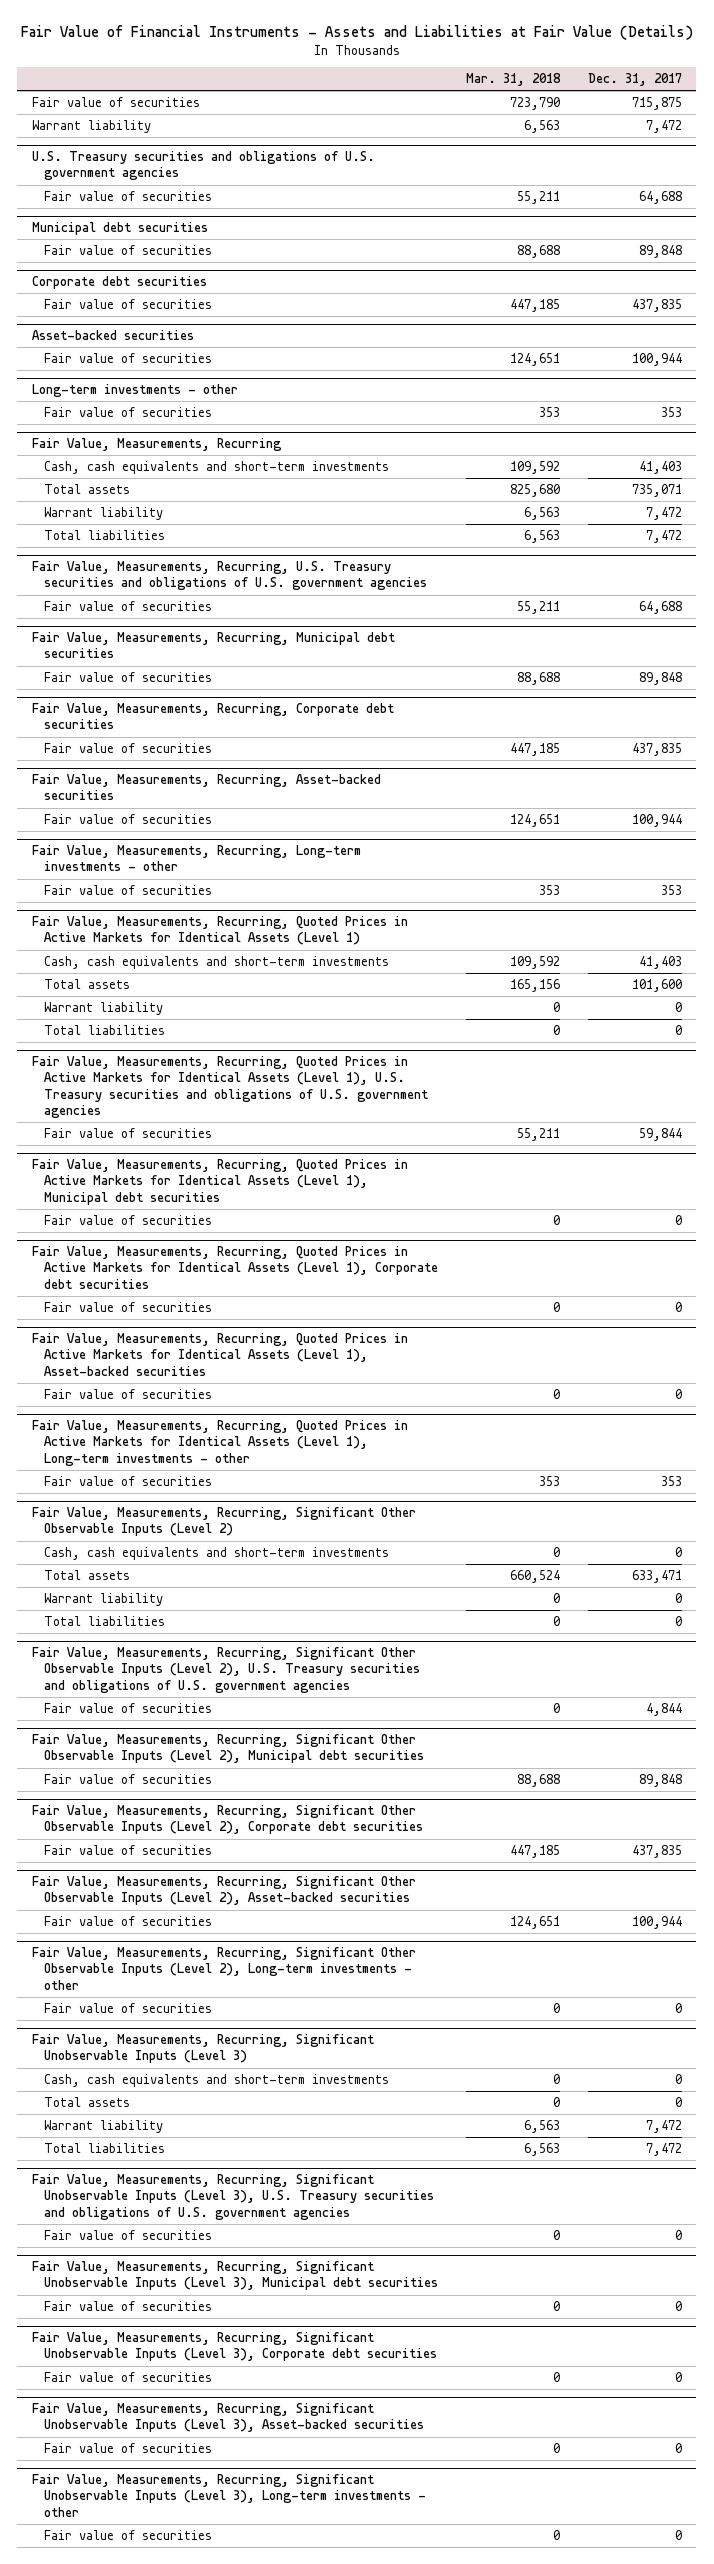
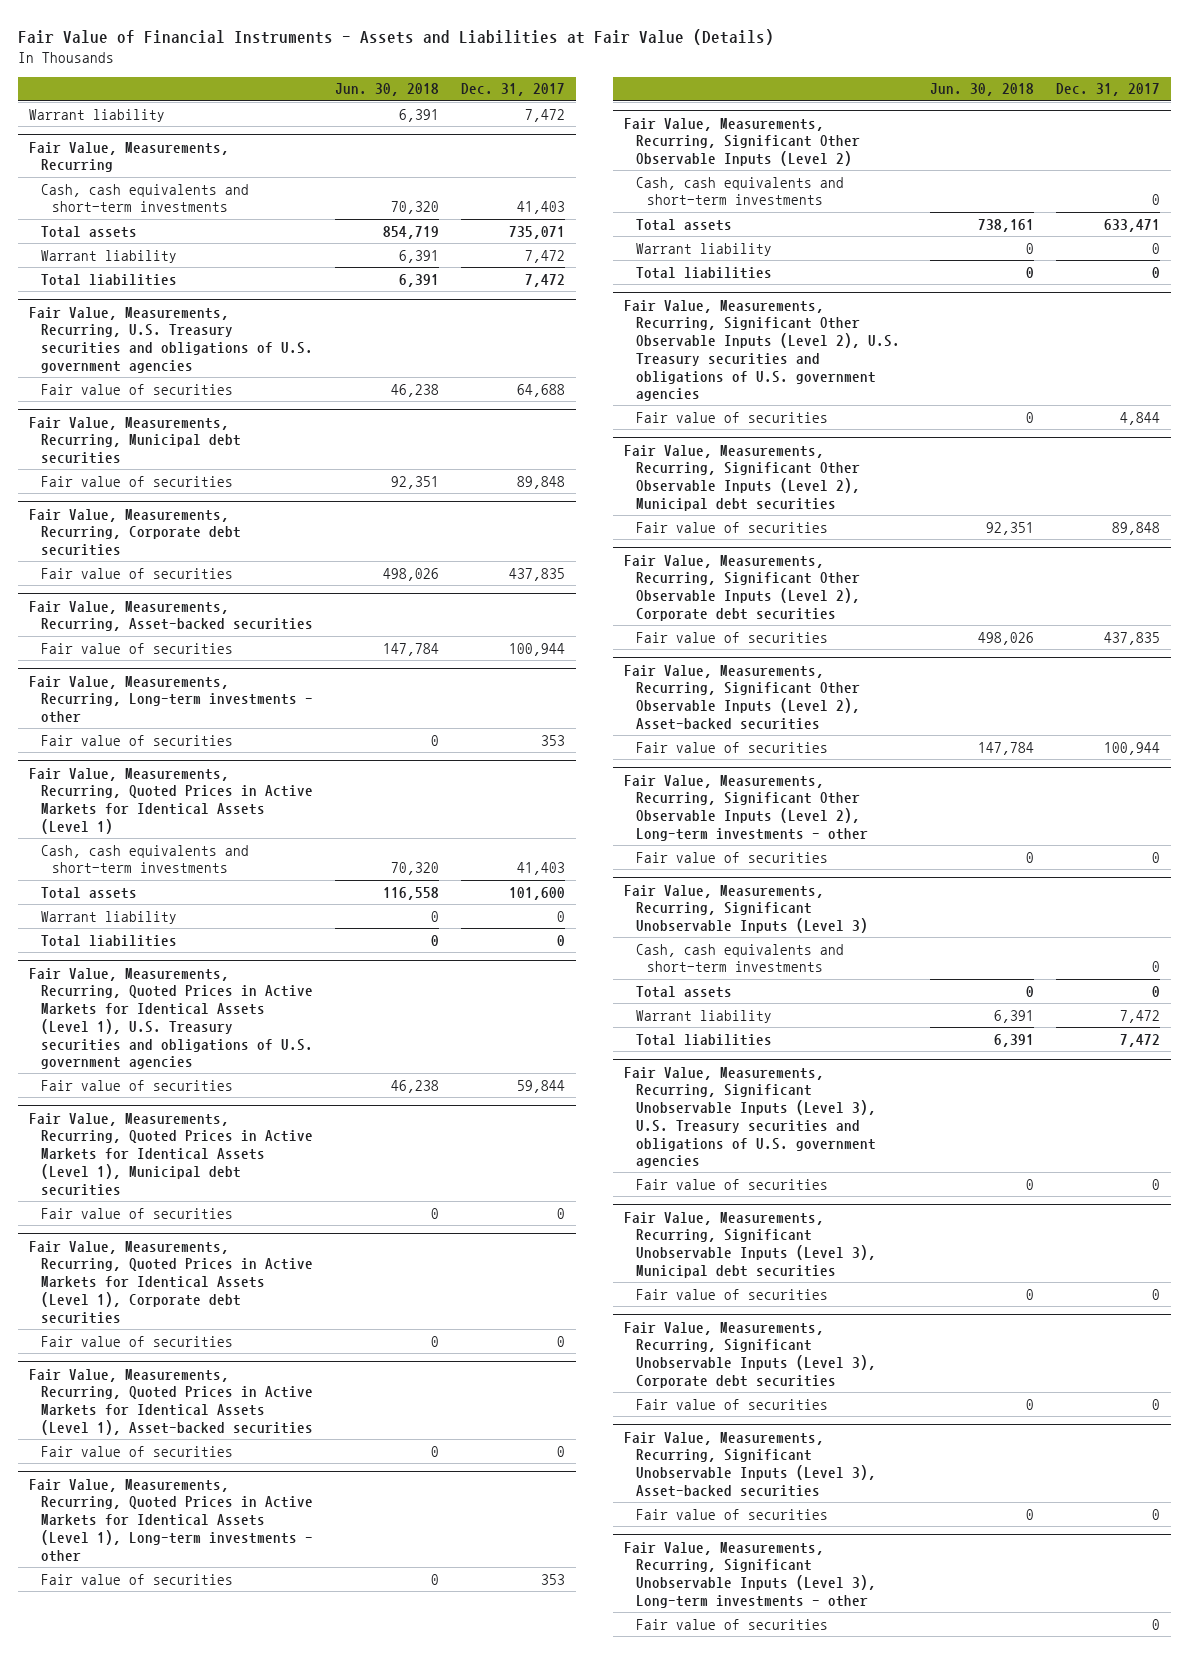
[466,73,562,87] Mar. 31, 2018 -> none
none -> [334,83,439,97] Jun. 30, 2018
[31,96,200,107] Fair value of securities -> none
[31,151,375,181] U.S. Treasury securities and obligations of U.S. government agencies -> none
[43,190,212,201] Fair value of securities -> none
[31,222,208,236] Municipal debt securities -> none
[43,244,212,255] Fair value of securities -> none
[31,276,207,290] Corporate debt securities -> none
[43,298,212,309] Fair value of securities -> none
[31,330,194,341] Asset-backed securities -> none
[43,352,212,363] Fair value of securities -> none
[31,384,238,398] Long-term investments - other -> none
[43,406,212,417] Fair value of securities -> none

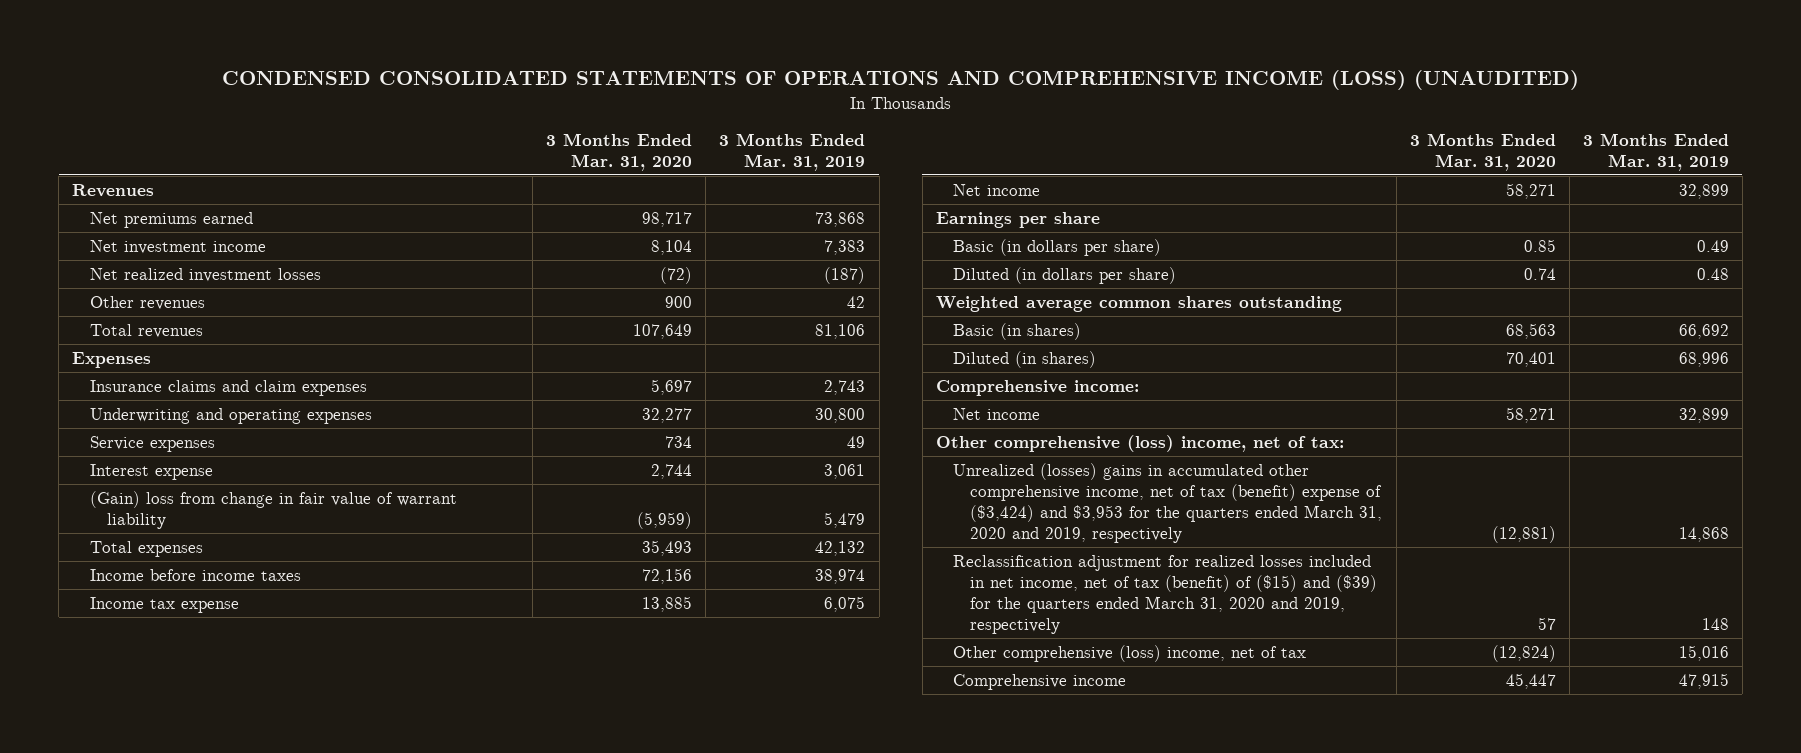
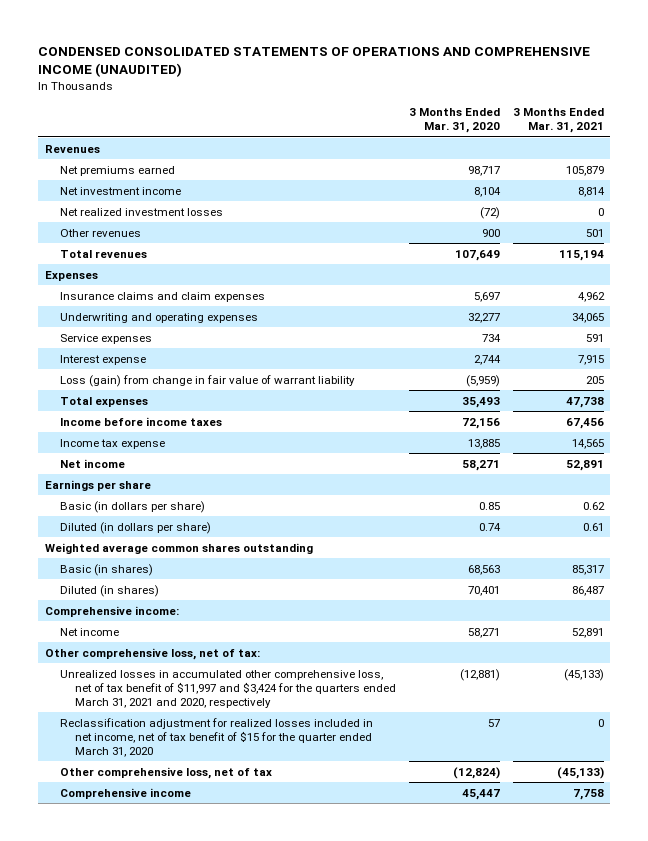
[221,70,1579,91] CONDENSED CONSOLIDATED STATEMENTS OF OPERATIONS AND COMPREHENSIVE INCOME (LOSS) (UNAUDITED) -> [38,47,591,78] CONDENSED CONSOLIDATED STATEMENTS OF OPERATIONS AND COMPREHENSIVE INCOME (UNAUDITED)
[719,132,866,171] 3 Months Ended Mar. 31, 2019 -> none
none -> [512,108,604,134] 3 Months Ended Mar. 31, 2021
[89,490,457,529] (Gain) loss from change in fair value of warrant liability -> [59,374,355,387] Loss (gain) from change in fair value of warrant liability
[935,434,1344,452] Other comprehensive (loss) income, net of tax: -> [44,647,260,660] Other comprehensive loss, net of tax:
[953,462,1383,544] Unrealized (losses) gains in accumulated other comprehensive income, net of tax (benefit) expense of ($3,424) and $3,953 for the quarters ended March 31, 2020 and 2019, respectively -> [59,669,397,708] Unrealized losses in accumulated other comprehensive loss, net of tax benefit of $11,997 and $3,424 for the quarters ended March 31, 2021 and 2020, respectively
[953,554,1378,635] Reclassification adjustment for realized losses included in net income, net of tax (benefit) of ($15) and ($39) for the quarters ended March 31, 2020 and 2019, respectively -> [59,717,373,757] Reclassification adjustment for realized losses included in net income, net of tax benefit of $15 for the quarter ended March 31, 2020
[953,644,1307,662] Other comprehensive (loss) income, net of tax -> [59,766,272,779] Other comprehensive loss, net of tax

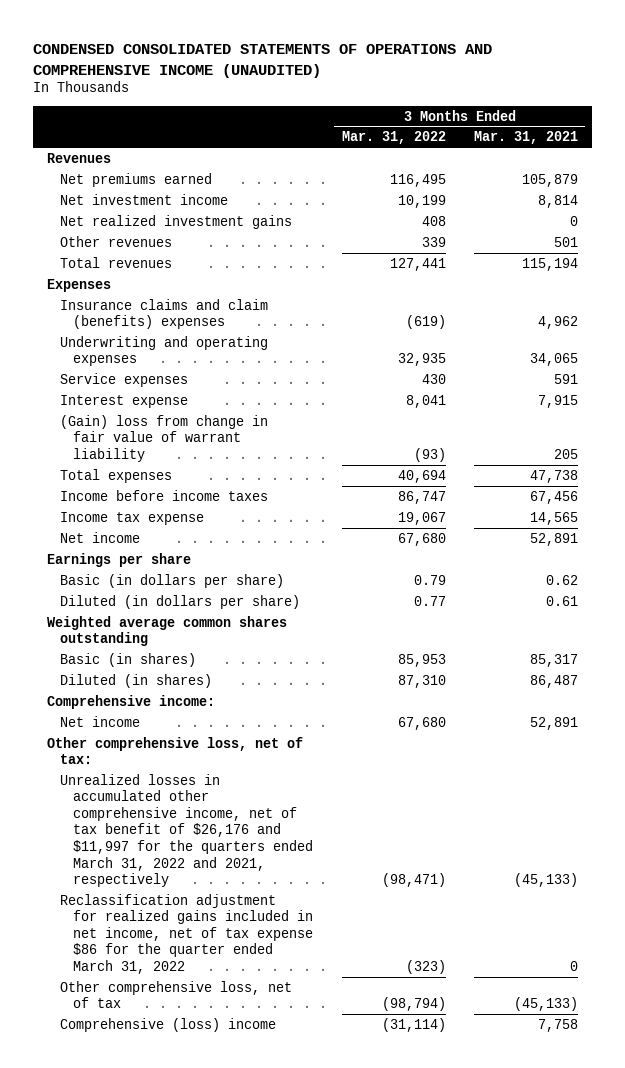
[408,108,500,134] 3 Months Ended Mar. 31, 2020 -> none
none -> [341,131,446,145] Mar. 31, 2022
[59,207,223,216] Net realized investment losses -> [60,214,293,229] Net realized investment gains
[59,291,265,302] Insurance claims and claim expenses -> [60,298,269,330] Insurance claims and claim (benefits) expenses
[59,374,355,387] Loss (gain) from change in fair value of warrant liability -> [60,414,269,462] (Gain) loss from change in fair value of warrant liability
[59,669,397,708] Unrealized losses in accumulated other comprehensive loss, net of tax benefit of $11,997 and $3,424 for the quarters ended March 31, 2021 and 2020, respectively -> [60,773,314,888] Unrealized losses in accumulated other comprehensive income, net of tax benefit of $26,176 and $11,997 for the quarters ended March 31, 2022 and 2021, respectively
[59,717,373,757] Reclassification adjustment for realized losses included in net income, net of tax benefit of $15 for the quarter ended March 31, 2020 -> [60,893,314,974] Reclassification adjustment for realized gains included in net income, net of tax expense $86 for the quarter ended March 31, 2022
[59,787,191,799] Comprehensive income -> [60,1017,277,1032] Comprehensive (loss) income

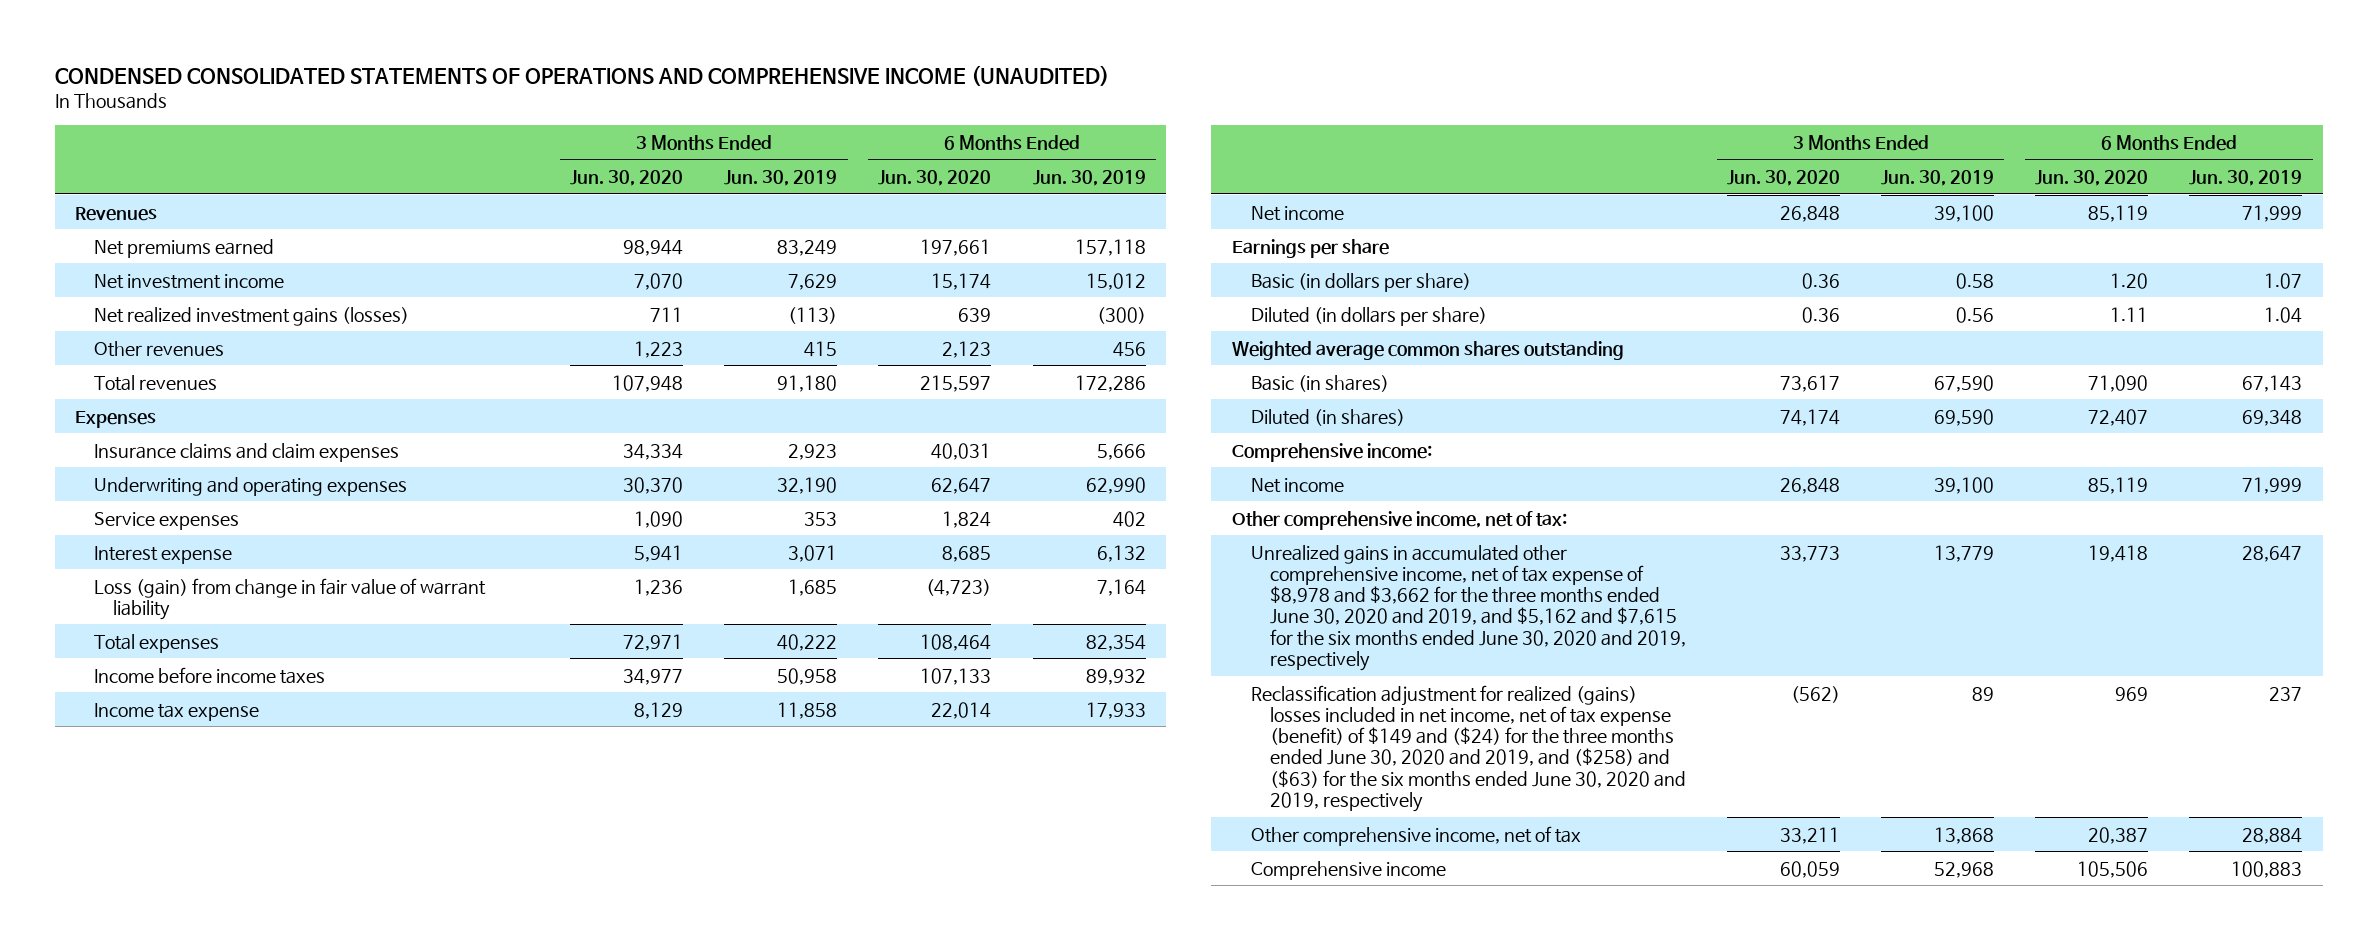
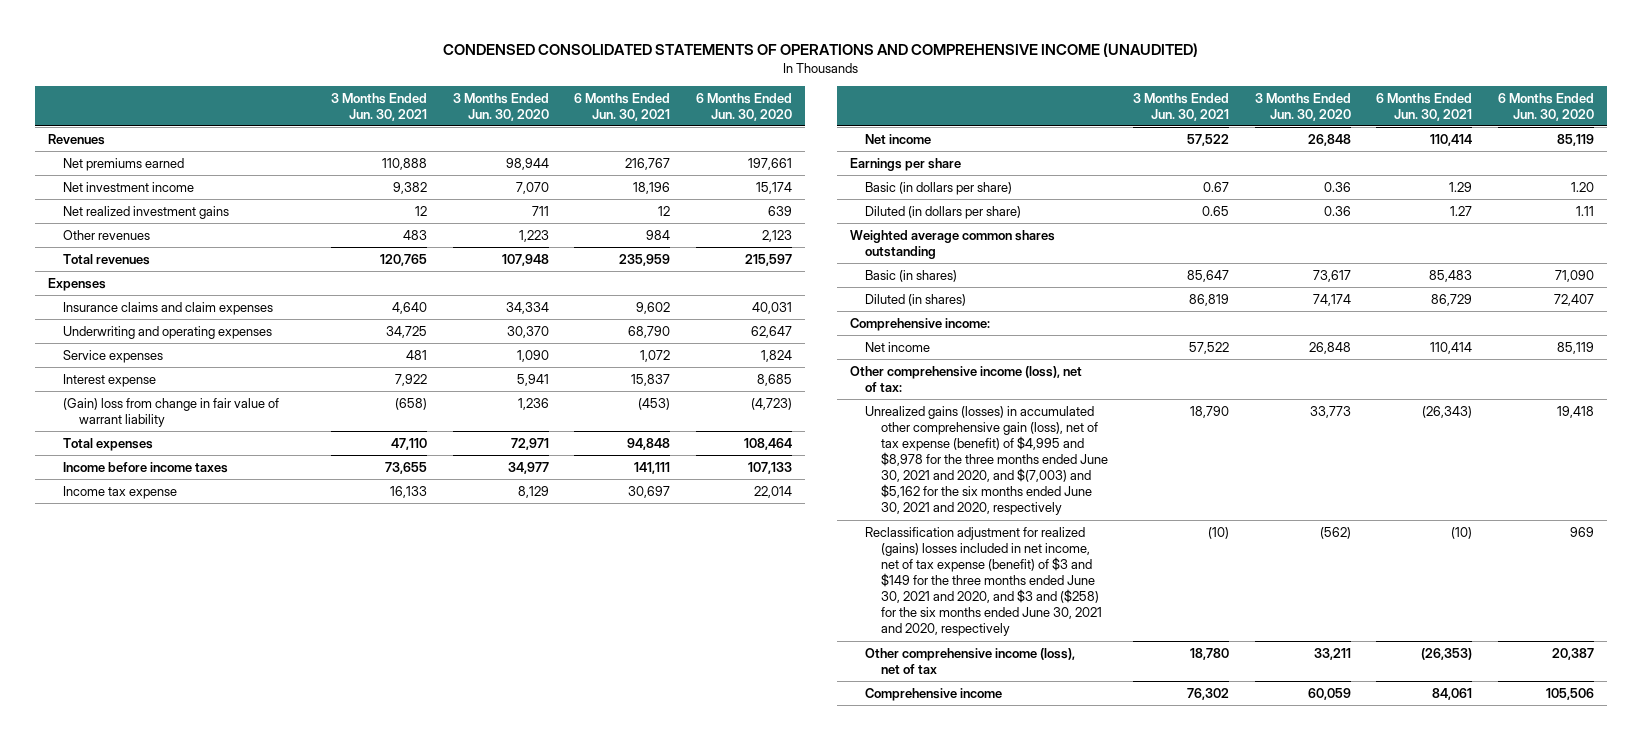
[724,170,838,187] Jun. 30, 2019 -> none
[1032,170,1146,187] Jun. 30, 2019 -> none
none -> [331,92,428,121] 3 Months Ended Jun. 30, 2021
none -> [574,92,671,121] 6 Months Ended Jun. 30, 2021
[94,306,410,326] Net realized investment gains (losses) -> [63,205,230,219] Net realized investment gains
[94,577,487,620] Loss (gain) from change in fair value of warrant liability -> [63,397,280,427] (Gain) loss from change in fair value of warrant liability
[1232,510,1568,530] Other comprehensive income, net of tax: -> [849,365,1082,392] Other comprehensive income (loss), net of tax:
[1250,544,1686,672] Unrealized gains in accumulated other comprehensive income, net of tax expense of $8,978 and $3,662 for the three months ended June 30, 2020 and 2019, and $5,162 and $7,615 for the six months ended June 30, 2020 and 2019, respectively -> [865,405,1108,516] Unrealized gains (losses) in accumulated other comprehensive gain (loss), net of tax expense (benefit) of $4,995 and $8,978 for the three months ended June 30, 2021 and 2020, and $(7,003) and $5,162 for the six months ended June 30, 2021 and 2020, respectively
[1250,684,1686,813] Reclassification adjustment for realized (gains) losses included in net income, net of tax expense (benefit) of $149 and ($24) for the three months ended June 30, 2020 and 2019, and ($258) and ($63) for the six months ended June 30, 2020 and 2019, respectively -> [865,526,1102,637] Reclassification adjustment for realized (gains) losses included in net income, net of tax expense (benefit) of $3 and $149 for the three months ended June 30, 2021 and 2020, and $3 and ($258) for the six months ended June 30, 2021 and 2020, respectively
[1250,825,1581,846] Other comprehensive income, net of tax -> [865,647,1076,674] Other comprehensive income (loss), net of tax

